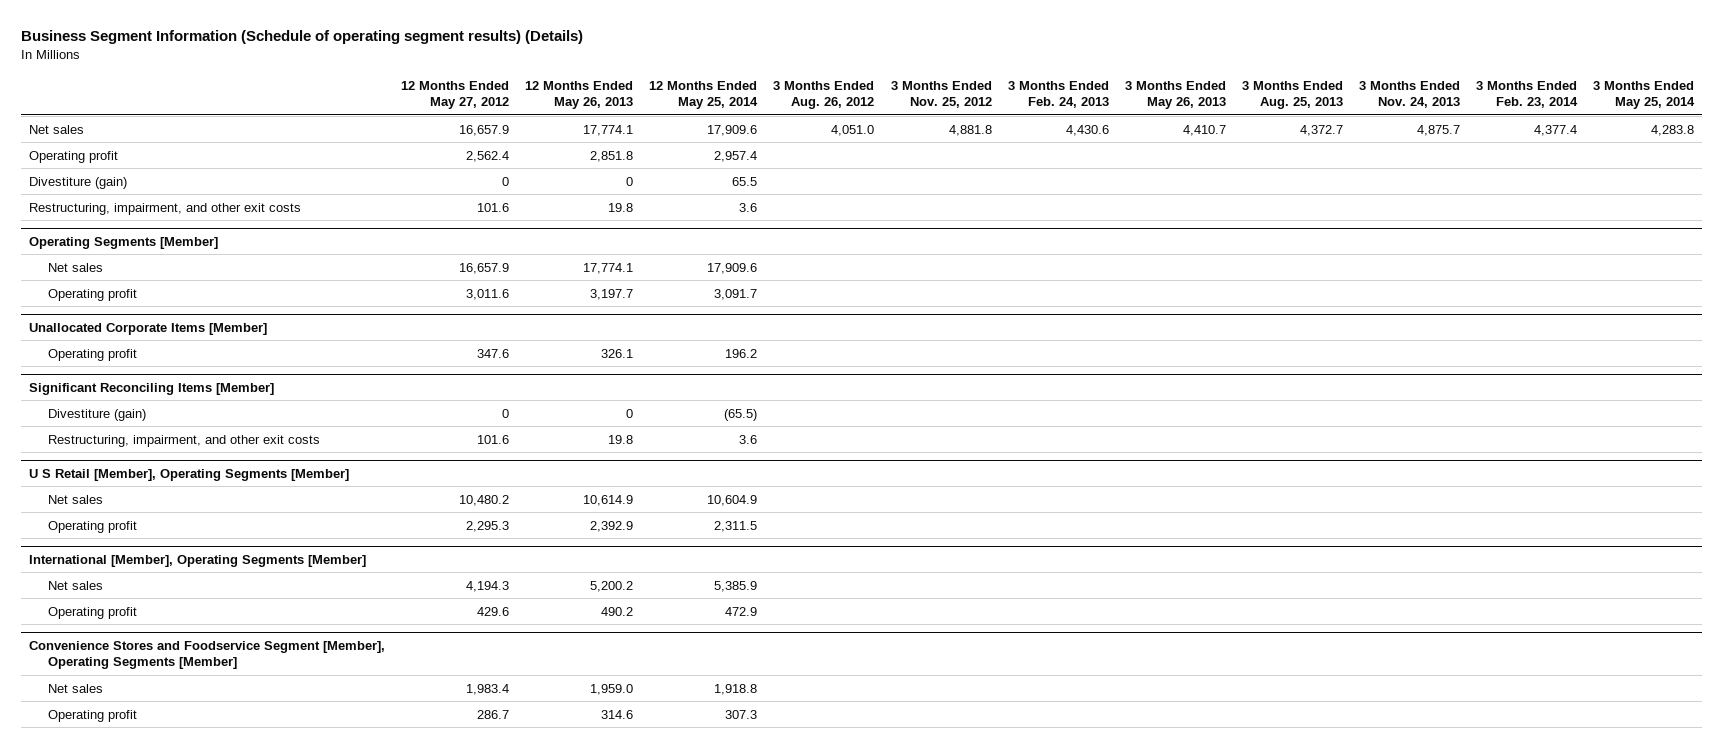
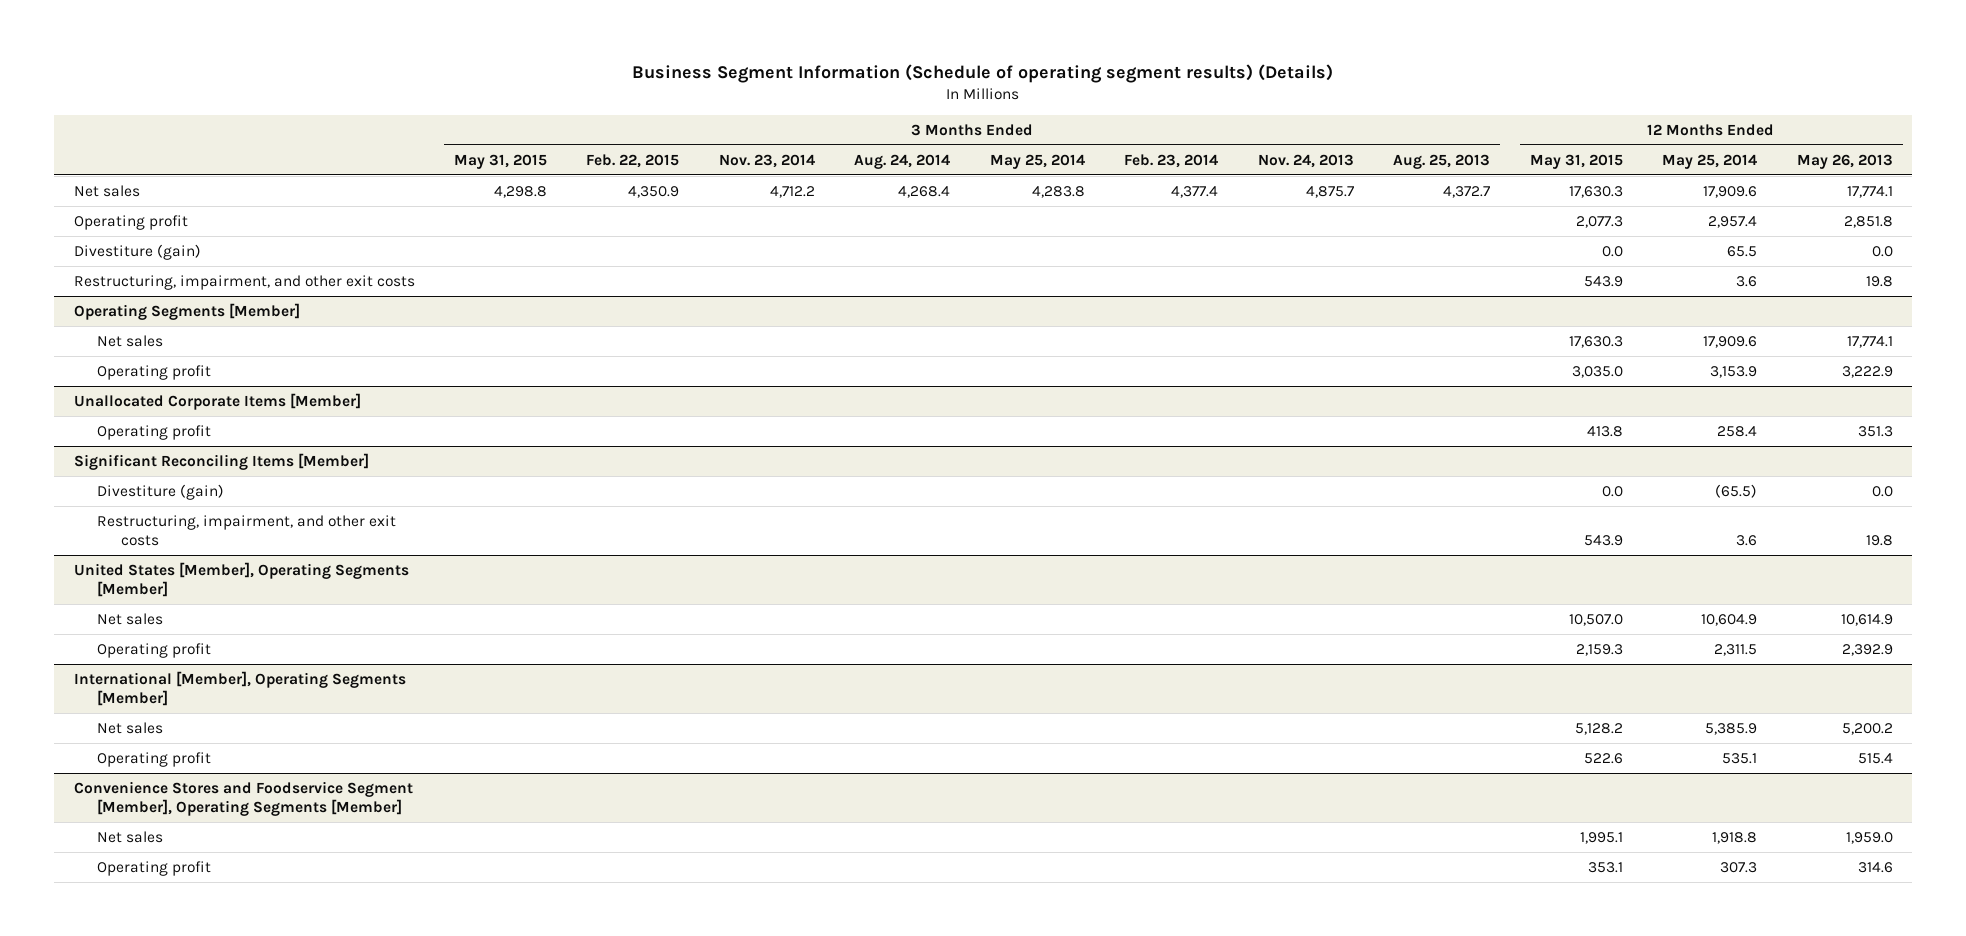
[401,80,510,110] 12 Months Ended May 27, 2012 -> none
[773,80,875,110] 3 Months Ended Aug. 26, 2012 -> none
[890,80,992,109] 3 Months Ended Nov. 25, 2012 -> none
[1007,80,1109,109] 3 Months Ended Feb. 24, 2013 -> none
[1124,80,1226,110] 3 Months Ended May 26, 2013 -> none
none -> [454,153,548,169] May 31, 2015
none -> [586,153,680,168] Feb. 22, 2015
none -> [718,153,815,168] Nov. 23, 2014
none -> [854,153,951,169] Aug. 24, 2014
none -> [1529,153,1623,169] May 31, 2015
[626,176,634,186] 0 -> [1871,245,1893,257] 0.0
[590,288,634,300] 3,197.7 -> [1841,365,1893,378] 3,222.9
[714,288,758,300] 3,091.7 -> [1710,365,1758,378] 3,153.9
[601,348,634,358] 326.1 -> [1857,425,1893,437] 351.3
[725,348,758,358] 196.2 -> [1717,425,1758,437] 258.4
[626,408,634,418] 0 -> [1871,485,1893,497] 0.0
[28,468,349,481] U S Retail [Member], Operating Segments [Member] -> none
none -> [73,561,409,597] United States [Member], Operating Segments [Member]
[601,606,634,616] 490.2 -> [1857,752,1893,764] 515.4
[725,606,758,616] 472.9 -> [1722,752,1758,764] 535.1

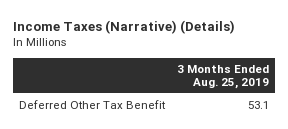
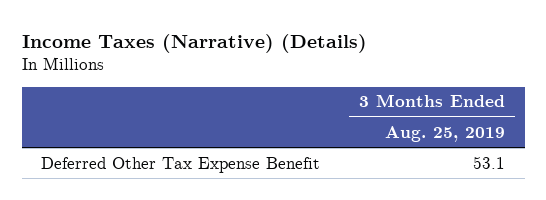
[19,99,167,109] Deferred Other Tax Benefit -> [41,156,321,173] Deferred Other Tax Expense Benefit

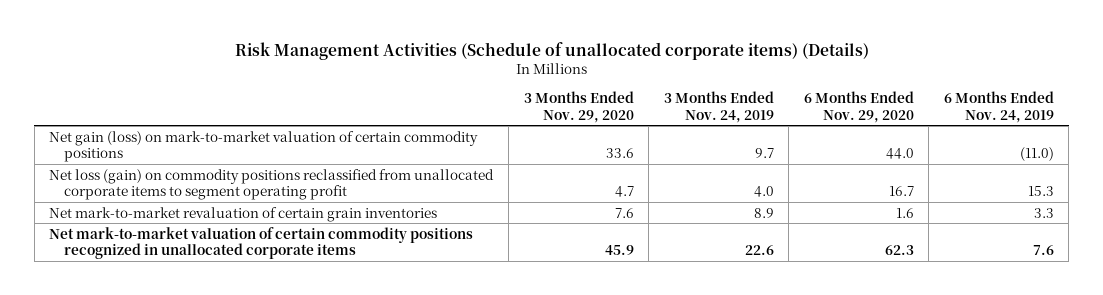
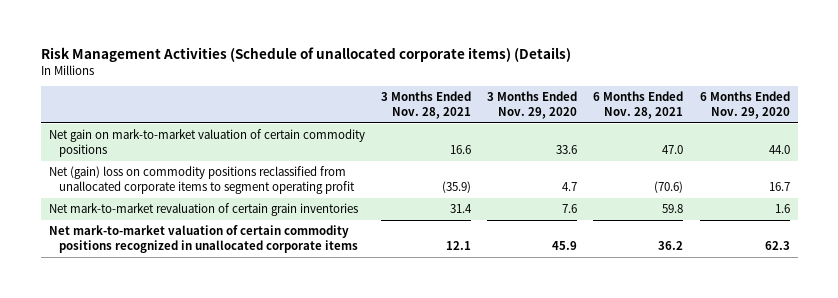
[663,91,774,123] 3 Months Ended Nov. 24, 2019 -> none
[943,91,1054,123] 6 Months Ended Nov. 24, 2019 -> none
none -> [380,91,471,120] 3 Months Ended Nov. 28, 2021
none -> [593,91,684,120] 6 Months Ended Nov. 28, 2021
[49,130,479,162] Net gain (loss) on mark-to-market valuation of certain commodity positions -> [48,129,365,158] Net gain on mark-to-market valuation of certain commodity positions
[49,168,495,200] Net loss (gain) on commodity positions reclassified from unallocated corporate items to segment operating profit -> [48,166,355,195] Net (gain) loss on commodity positions reclassified from unallocated corporate items to segment operating profit

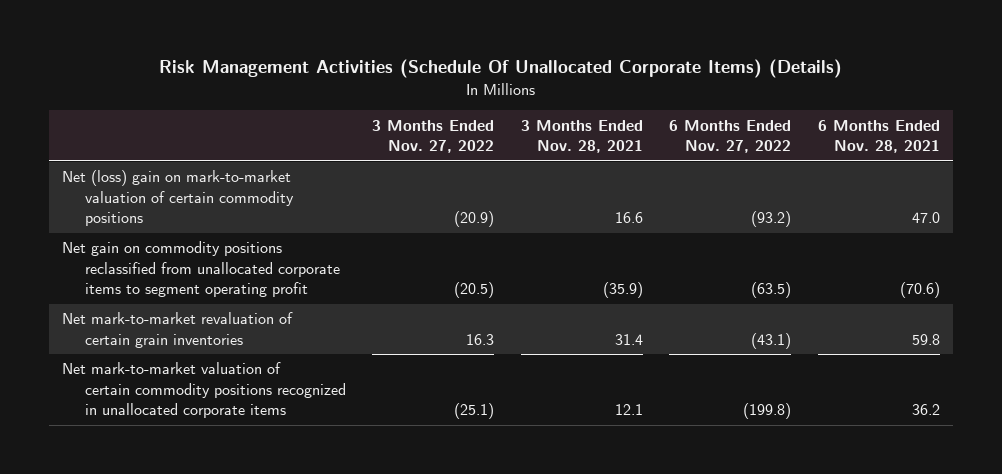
[40,46,571,62] Risk Management Activities (Schedule of unallocated corporate items) (Details) -> [158,59,842,79] Risk Management Activities (Schedule Of Unallocated Corporate Items) (Details)
[487,91,578,120] 3 Months Ended Nov. 29, 2020 -> none
[699,91,790,120] 6 Months Ended Nov. 29, 2020 -> none
none -> [372,119,495,154] 3 Months Ended Nov. 27, 2022
none -> [669,119,792,154] 6 Months Ended Nov. 27, 2022
[48,129,365,158] Net gain on mark-to-market valuation of certain commodity positions -> [62,170,294,227] Net (loss) gain on mark-to-market valuation of certain commodity positions
[48,166,355,195] Net (gain) loss on commodity positions reclassified from unallocated corporate items to segment operating profit -> [62,241,340,298] Net gain on commodity positions reclassified from unallocated corporate items to segment operating profit

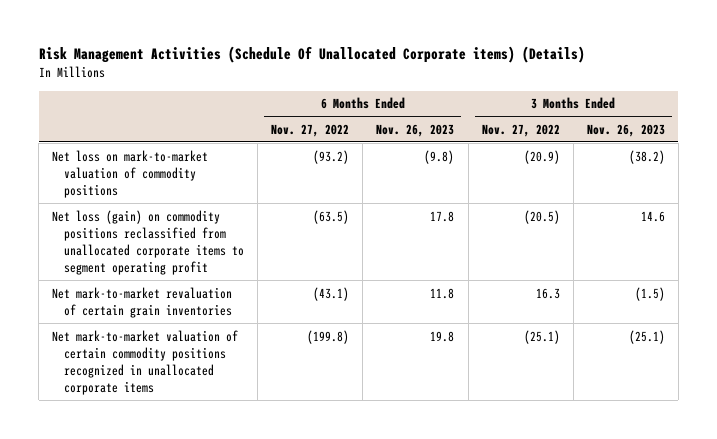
[158,59,842,79] Risk Management Activities (Schedule Of Unallocated Corporate Items) (Details) -> [38,46,585,64] Risk Management Activities (Schedule Of Unallocated Corporate items) (Details)
[520,119,643,154] 3 Months Ended Nov. 28, 2021 -> none
[817,119,940,154] 6 Months Ended Nov. 28, 2021 -> none
none -> [376,123,455,137] Nov. 26, 2023
none -> [586,123,665,137] Nov. 26, 2023
[62,170,294,227] Net (loss) gain on mark-to-market valuation of certain commodity positions -> [52,149,209,198] Net loss on mark-to-market valuation of commodity positions
[62,241,340,298] Net gain on commodity positions reclassified from unallocated corporate items to segment operating profit -> [52,209,245,275] Net loss (gain) on commodity positions reclassified from unallocated corporate items to segment operating profit

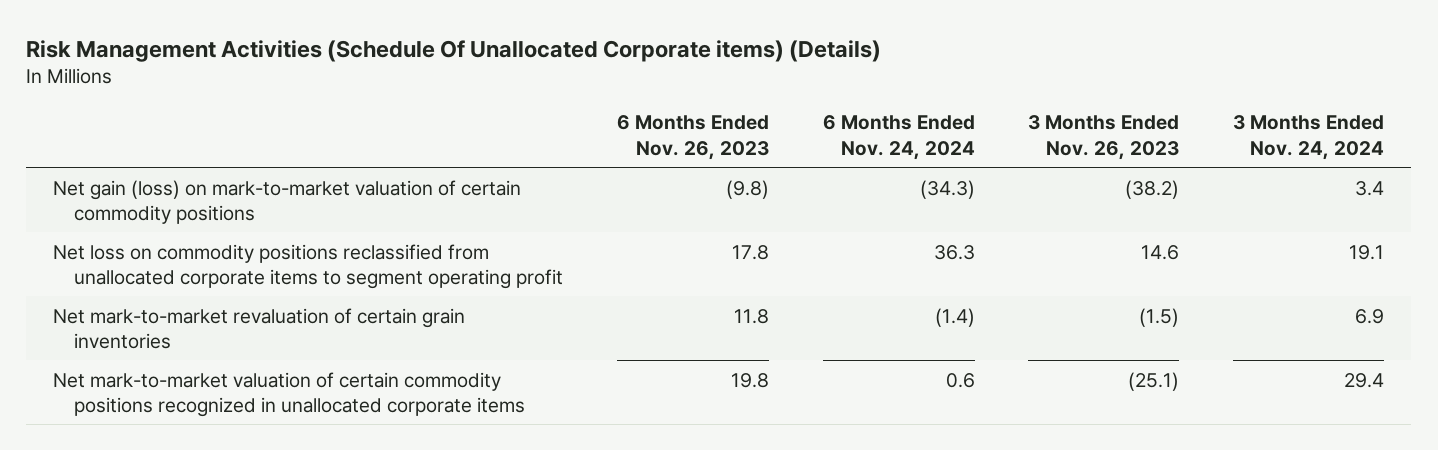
[271,123,350,137] Nov. 27, 2022 -> none
[481,123,560,137] Nov. 27, 2022 -> none
none -> [822,115,975,160] 6 Months Ended Nov. 24, 2024
none -> [1233,115,1385,160] 3 Months Ended Nov. 24, 2024
[52,149,209,198] Net loss on mark-to-market valuation of commodity positions -> [53,179,522,224] Net gain (loss) on mark-to-market valuation of certain commodity positions
[52,209,245,275] Net loss (gain) on commodity positions reclassified from unallocated corporate items to segment operating profit -> [53,243,563,289] Net loss on commodity positions reclassified from unallocated corporate items to segment operating profit

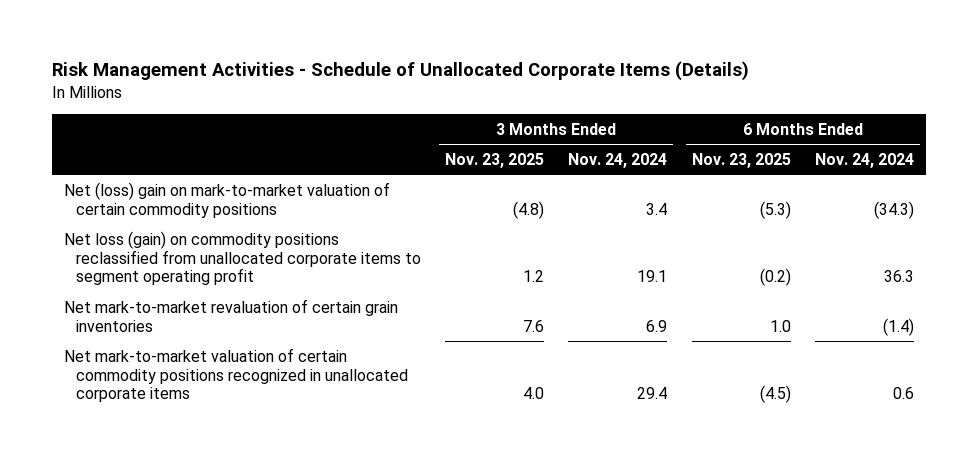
[26,39,882,62] Risk Management Activities (Schedule Of Unallocated Corporate items) (Details) -> [51,61,749,82] Risk Management Activities - Schedule of Unallocated Corporate Items (Details)
[616,115,769,160] 6 Months Ended Nov. 26, 2023 -> none
[1028,115,1180,160] 3 Months Ended Nov. 26, 2023 -> none
none -> [445,152,545,168] Nov. 23, 2025
none -> [691,152,791,168] Nov. 23, 2025
[53,179,522,224] Net gain (loss) on mark-to-market valuation of certain commodity positions -> [63,181,390,218] Net (loss) gain on mark-to-market valuation of certain commodity positions
[53,243,563,289] Net loss on commodity positions reclassified from unallocated corporate items to segment operating profit -> [63,230,421,286] Net loss (gain) on commodity positions reclassified from unallocated corporate items to segment operating profit

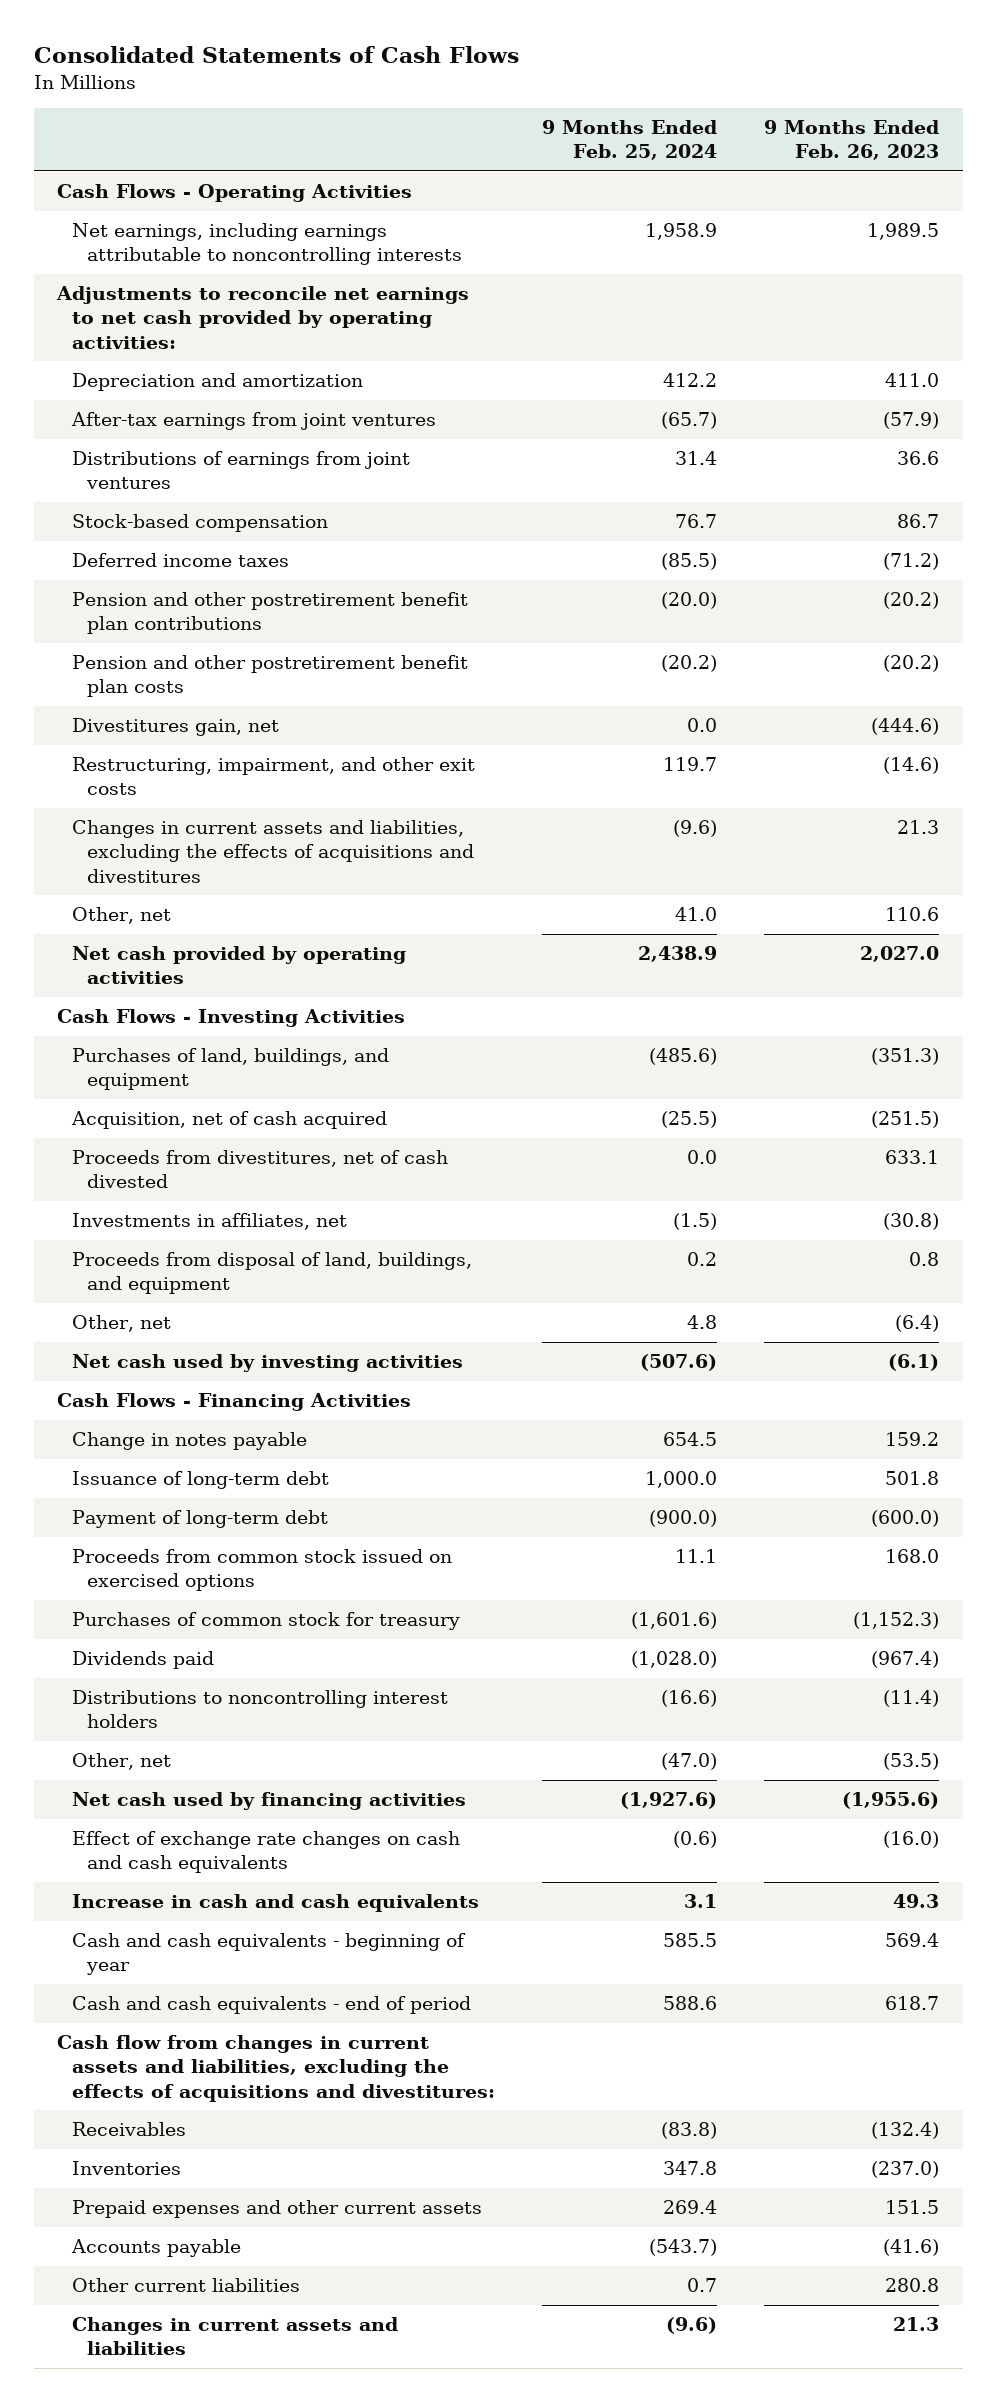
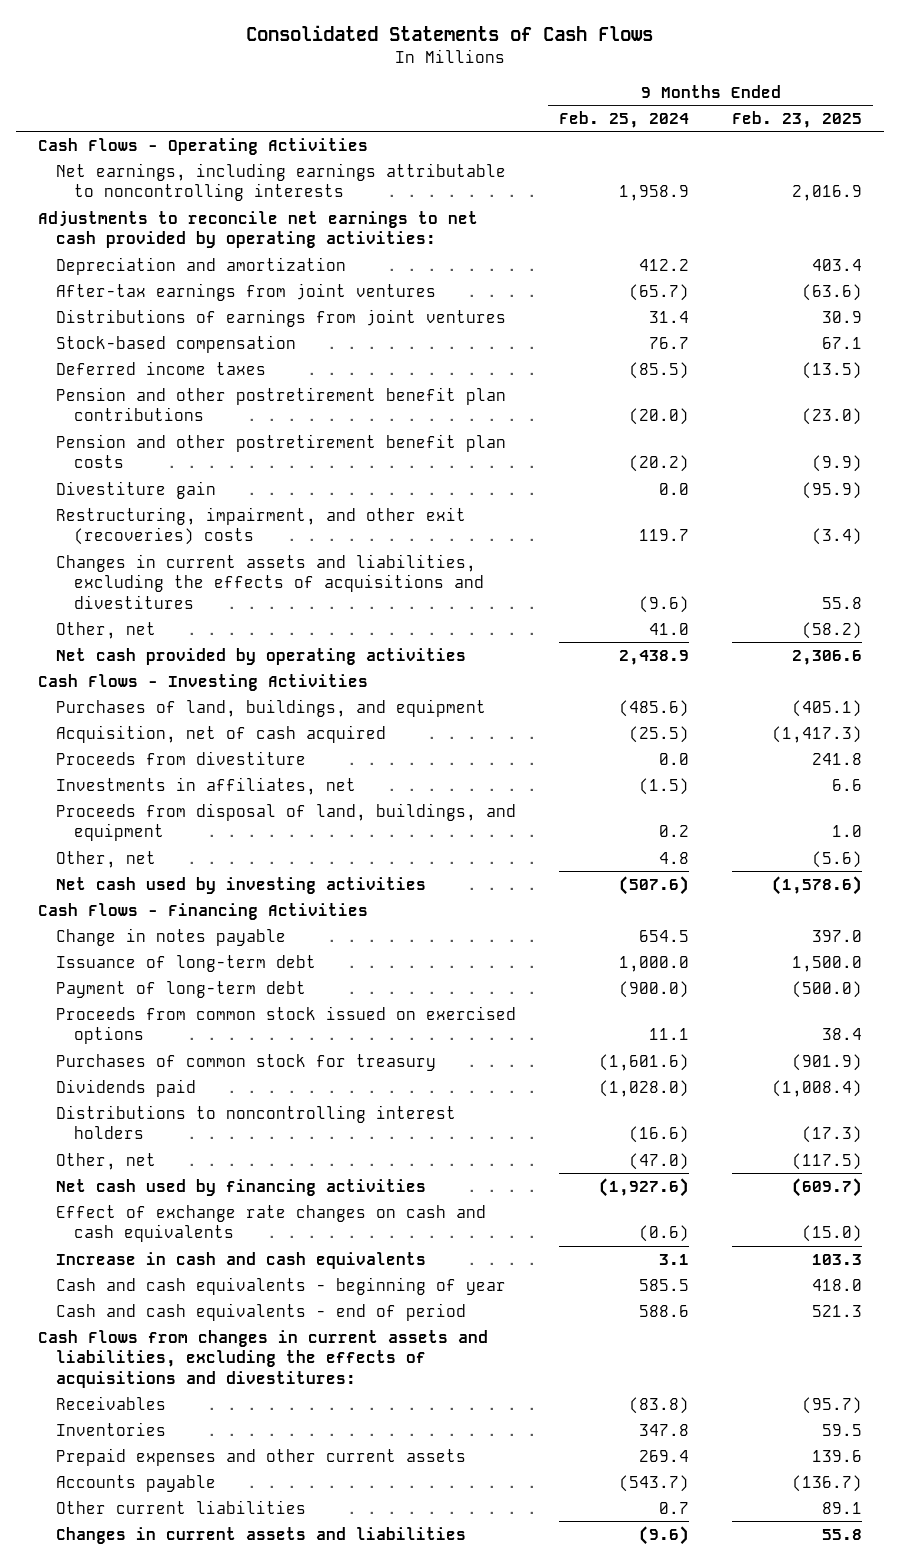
[764,120,940,161] 9 Months Ended Feb. 26, 2023 -> none
none -> [732,110,863,128] Feb. 23, 2025
[72,718,280,737] Divestitures gain, net -> [55,480,216,499] Divestiture gain
[72,757,476,796] Restructuring, impairment, and other exit costs -> [55,506,466,546] Restructuring, impairment, and other exit (recoveries) costs
[72,1150,449,1189] Proceeds from divestitures, net of cash divested -> [55,750,306,765] Proceeds from divestiture
[57,2035,496,2102] Cash flow from changes in current assets and liabilities, excluding the effects of acquisitions and divestitures: -> [37,1329,488,1388] Cash Flows from changes in current assets and liabilities, excluding the effects of acquisitions and divestitures:

